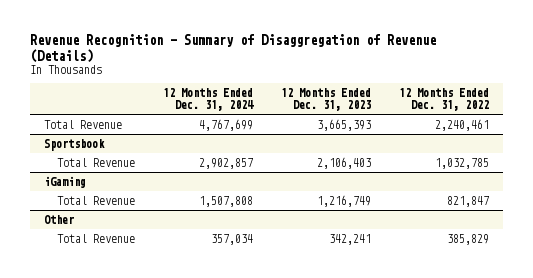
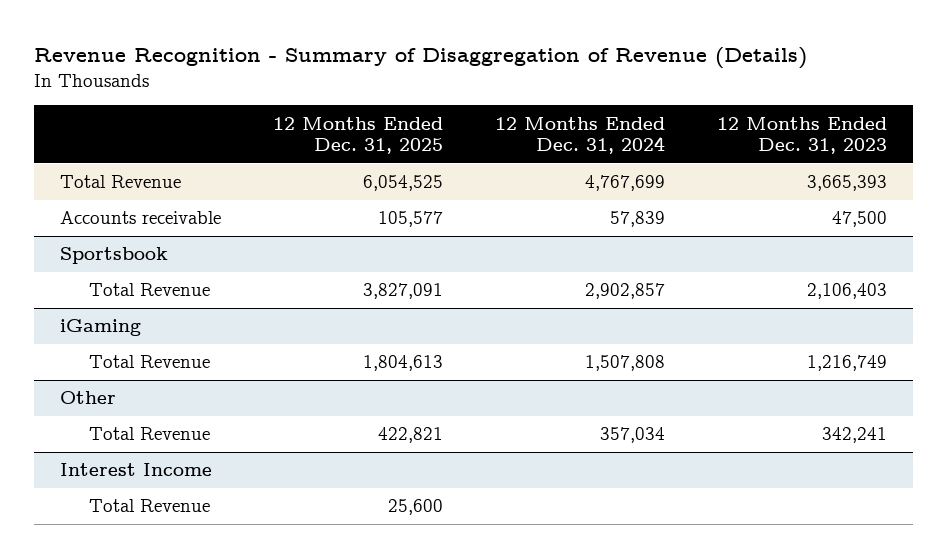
[398,88,489,112] 12 Months Ended Dec. 31, 2022 -> none
none -> [273,116,444,154] 12 Months Ended Dec. 31, 2025
none -> [60,211,222,225] Accounts receivable
none -> [60,463,213,477] Interest Income
none -> [88,499,210,513] Total Revenue

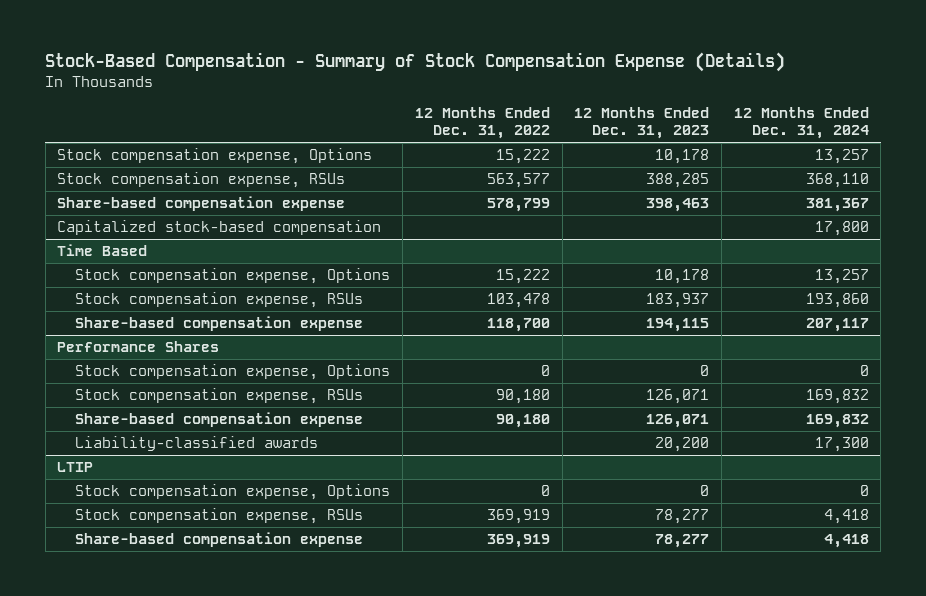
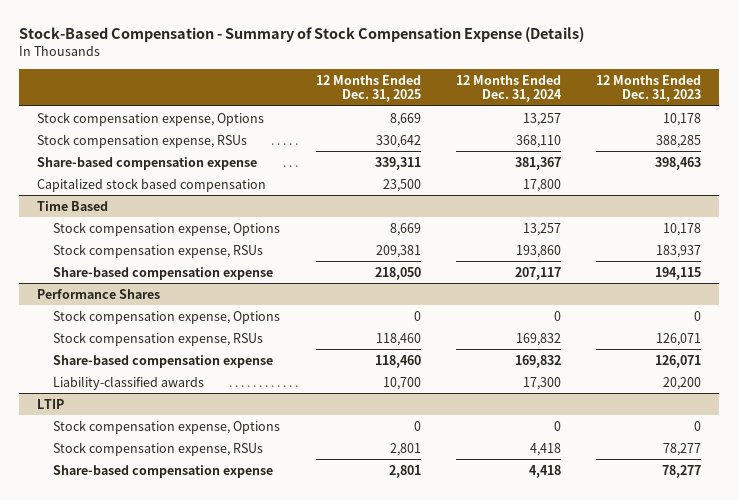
[414,106,550,140] 12 Months Ended Dec. 31, 2022 -> none
none -> [315,74,421,103] 12 Months Ended Dec. 31, 2025
[57,219,382,235] Capitalized stock-based compensation -> [36,177,266,192] Capitalized stock based compensation

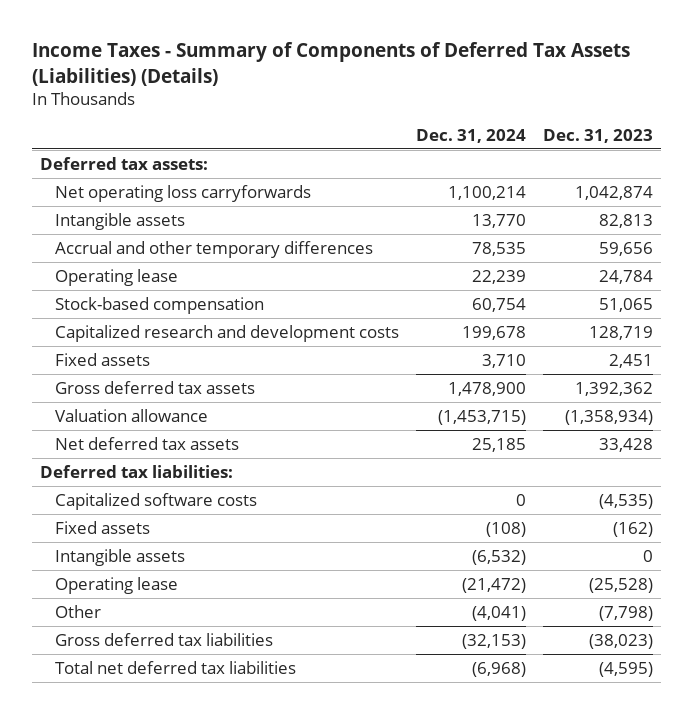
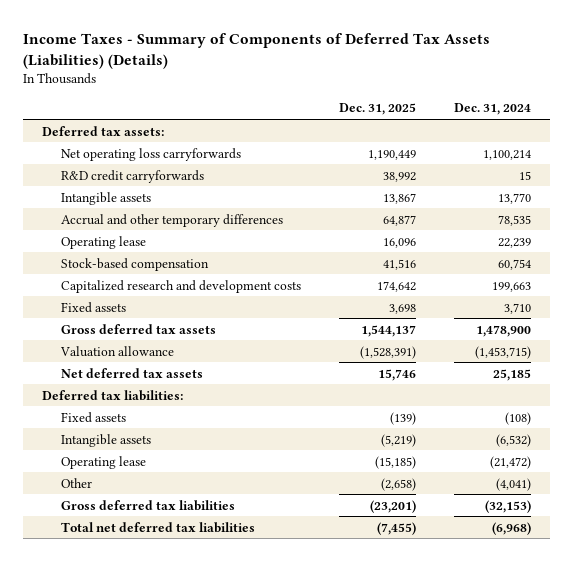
[543,128,654,143] Dec. 31, 2023 -> none
none -> [339,103,417,116] Dec. 31, 2025
none -> [61,169,205,183] R&D credit carryforwards
[462,325,527,340] 199,678 -> [492,281,532,292] 199,663
[55,492,258,510] Capitalized software costs -> none

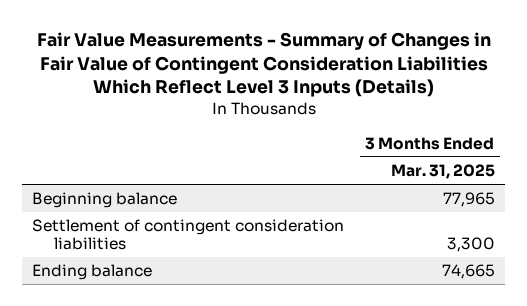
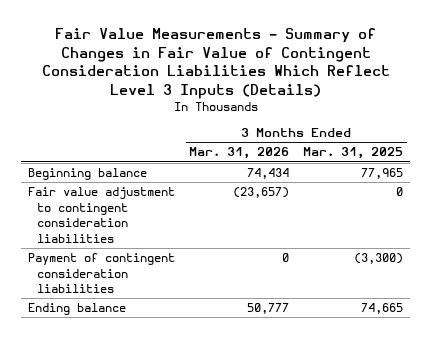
none -> [189,147,290,160] Mar. 31, 2026
none -> [27,187,175,243] Fair value adjustment to contingent consideration liabilities
[32,219,345,251] Settlement of contingent consideration liabilities -> [27,253,175,294] Payment of contingent consideration liabilities
[446,237,495,253] 3,300 -> [354,253,404,265] (3,300)

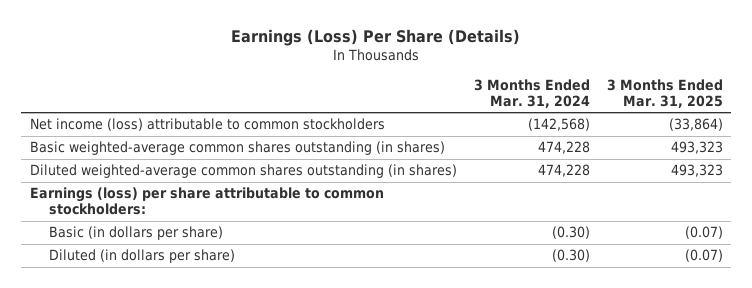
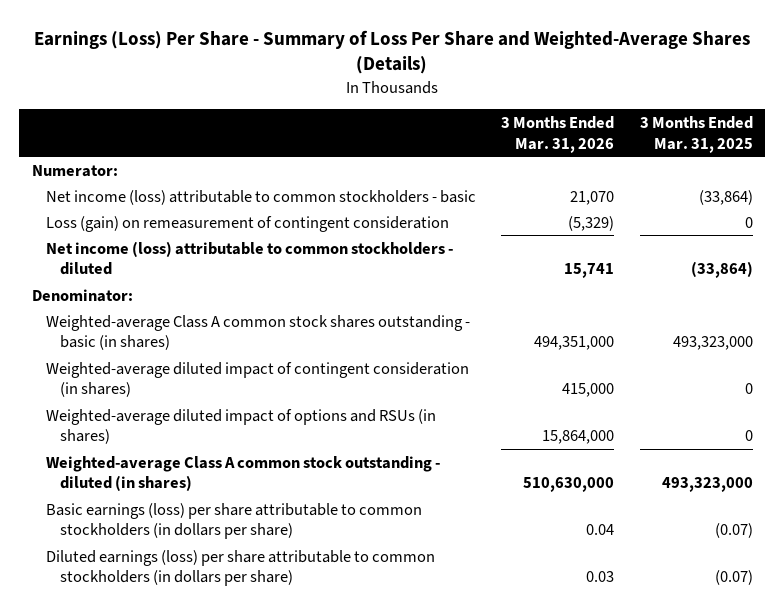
[231,28,521,46] Earnings (Loss) Per Share (Details) -> [34,29,751,75] Earnings (Loss) Per Share - Summary of Loss Per Share and Weighted-Average Shares (Details)
[473,78,590,108] 3 Months Ended Mar. 31, 2024 -> none
none -> [501,116,615,153] 3 Months Ended Mar. 31, 2026
[29,187,384,216] Earnings (loss) per share attributable to common stockholders: -> none
none -> [31,164,118,177] Numerator:
[29,118,385,132] Net income (loss) attributable to common stockholders -> [45,189,476,205] Net income (loss) attributable to common stockholders - basic
none -> [45,215,449,232] Loss (gain) on remeasurement of contingent consideration
none -> [45,240,453,276] Net income (loss) attributable to common stockholders - diluted
none -> [31,288,133,302] Denominator:
[29,141,445,156] Basic weighted-average common shares outstanding (in shares) -> [45,314,470,351] Weighted-average Class A common stock shares outstanding - basic (in shares)
[670,141,723,155] 493,323 -> [672,336,753,351] 493,323,000
none -> [45,361,469,398] Weighted-average diluted impact of contingent consideration (in shares)
none -> [45,408,436,445] Weighted-average diluted impact of options and RSUs (in shares)
[29,164,457,179] Diluted weighted-average common shares outstanding (in shares) -> [45,455,440,492] Weighted-average Class A common stock outstanding - diluted (in shares)
[670,164,723,178] 493,323 -> [661,477,753,493] 493,323,000
[48,226,223,241] Basic (in dollars per share) -> [45,502,422,540] Basic earnings (loss) per share attributable to common stockholders (in dollars per share)
[48,249,235,264] Diluted (in dollars per share) -> [45,549,435,587] Diluted earnings (loss) per share attributable to common stockholders (in dollars per share)

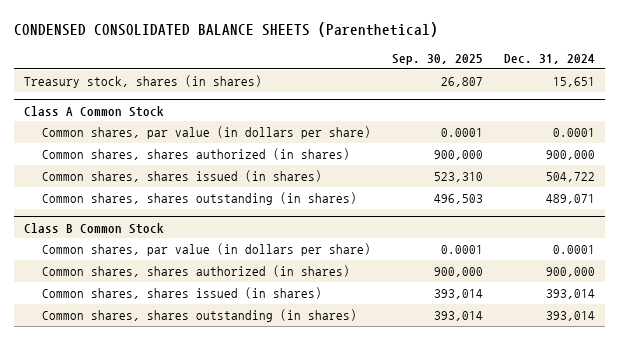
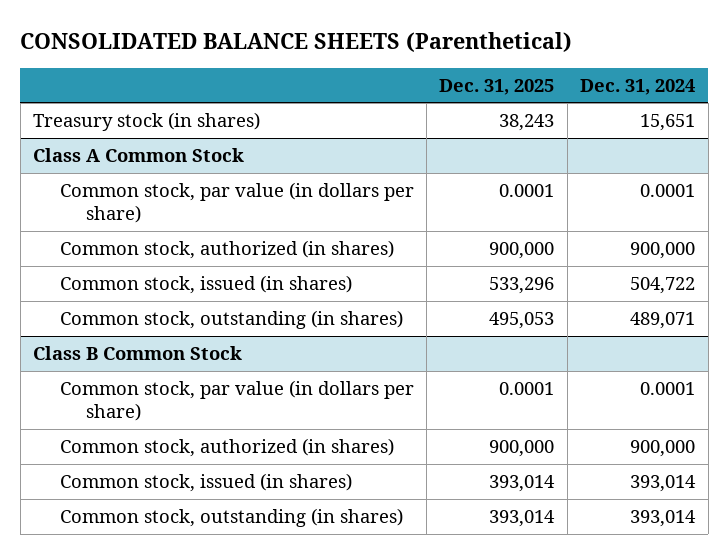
[14,22,439,38] CONDENSED CONSOLIDATED BALANCE SHEETS (Parenthetical) -> [20,32,573,53] CONSOLIDATED BALANCE SHEETS (Parenthetical)
[392,54,484,66] Sep. 30, 2025 -> none
none -> [439,78,555,95] Dec. 31, 2025
[24,74,263,88] Treasury stock, shares (in shares) -> [33,112,261,132] Treasury stock (in shares)
[42,125,372,139] Common shares, par value (in dollars per share) -> [59,182,414,224] Common stock, par value (in dollars per share)
[42,147,351,160] Common shares, shares authorized (in shares) -> [59,240,394,260] Common stock, authorized (in shares)
[42,169,323,182] Common shares, shares issued (in shares) -> [59,275,352,295] Common stock, issued (in shares)
[42,191,358,205] Common shares, shares outstanding (in shares) -> [59,310,403,330] Common stock, outstanding (in shares)
[42,242,372,256] Common shares, par value (in dollars per share) -> [59,380,414,422] Common stock, par value (in dollars per share)
[42,264,351,277] Common shares, shares authorized (in shares) -> [59,438,394,458] Common stock, authorized (in shares)
[42,286,323,299] Common shares, shares issued (in shares) -> [59,473,352,493] Common stock, issued (in shares)
[42,308,358,322] Common shares, shares outstanding (in shares) -> [59,508,403,528] Common stock, outstanding (in shares)

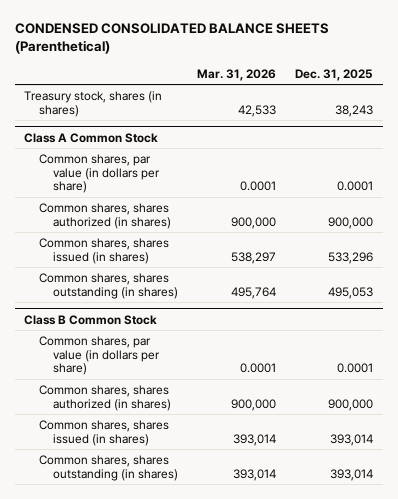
[20,32,573,53] CONSOLIDATED BALANCE SHEETS (Parenthetical) -> [14,22,329,55] CONDENSED CONSOLIDATED BALANCE SHEETS (Parenthetical)
[580,78,696,95] Dec. 31, 2024 -> none
none -> [197,69,277,82] Mar. 31, 2026
[33,112,261,132] Treasury stock (in shares) -> [24,90,163,117] Treasury stock, shares (in shares)
[59,182,414,224] Common stock, par value (in dollars per share) -> [38,153,161,194] Common shares, par value (in dollars per share)
[59,240,394,260] Common stock, authorized (in shares) -> [38,202,172,229] Common shares, shares authorized (in shares)
[59,275,352,295] Common stock, issued (in shares) -> [38,237,169,264] Common shares, shares issued (in shares)
[59,310,403,330] Common stock, outstanding (in shares) -> [38,272,179,299] Common shares, shares outstanding (in shares)
[59,380,414,422] Common stock, par value (in dollars per share) -> [38,335,161,376] Common shares, par value (in dollars per share)
[59,438,394,458] Common stock, authorized (in shares) -> [38,384,172,411] Common shares, shares authorized (in shares)
[59,473,352,493] Common stock, issued (in shares) -> [38,419,169,446] Common shares, shares issued (in shares)
[59,508,403,528] Common stock, outstanding (in shares) -> [38,454,179,481] Common shares, shares outstanding (in shares)

